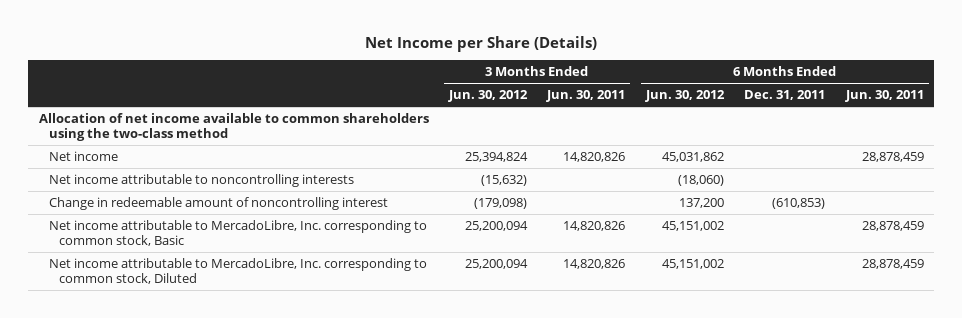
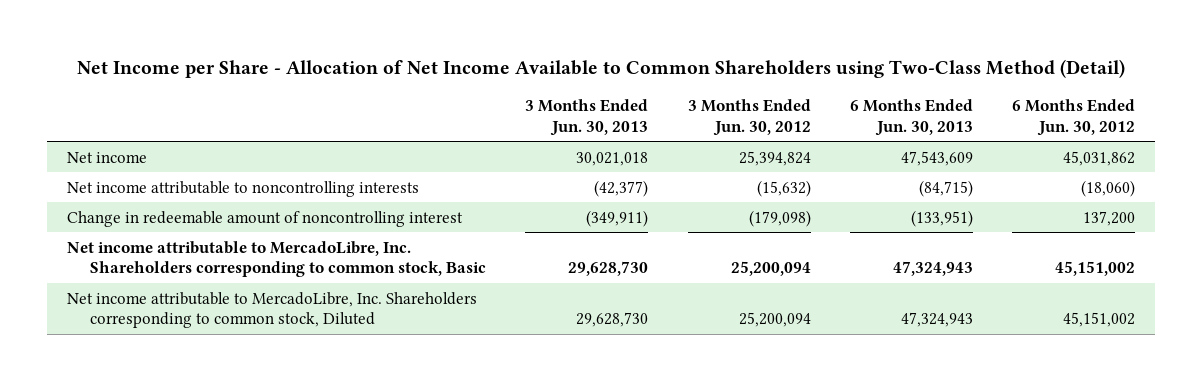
[365,35,598,52] Net Income per Share (Details) -> [76,58,1125,78] Net Income per Share - Allocation of Net Income Available to Common Shareholders using Two-Class Method (Detail)
[546,90,626,103] Jun. 30, 2011 -> none
[744,90,826,101] Dec. 31, 2011 -> none
[844,90,924,103] Jun. 30, 2011 -> none
none -> [525,98,649,136] 3 Months Ended Jun. 30, 2013
none -> [849,98,973,136] 6 Months Ended Jun. 30, 2013
[38,112,429,142] Allocation of net income available to common shareholders using the two-class method -> none
[48,219,427,247] Net income attributable to MercadoLibre, Inc. corresponding to common stock, Basic -> [66,240,487,278] Net income attributable to MercadoLibre, Inc. Shareholders corresponding to common stock, Basic
[48,257,427,285] Net income attributable to MercadoLibre, Inc. corresponding to common stock, Diluted -> [66,291,477,329] Net income attributable to MercadoLibre, Inc. Shareholders corresponding to common stock, Diluted

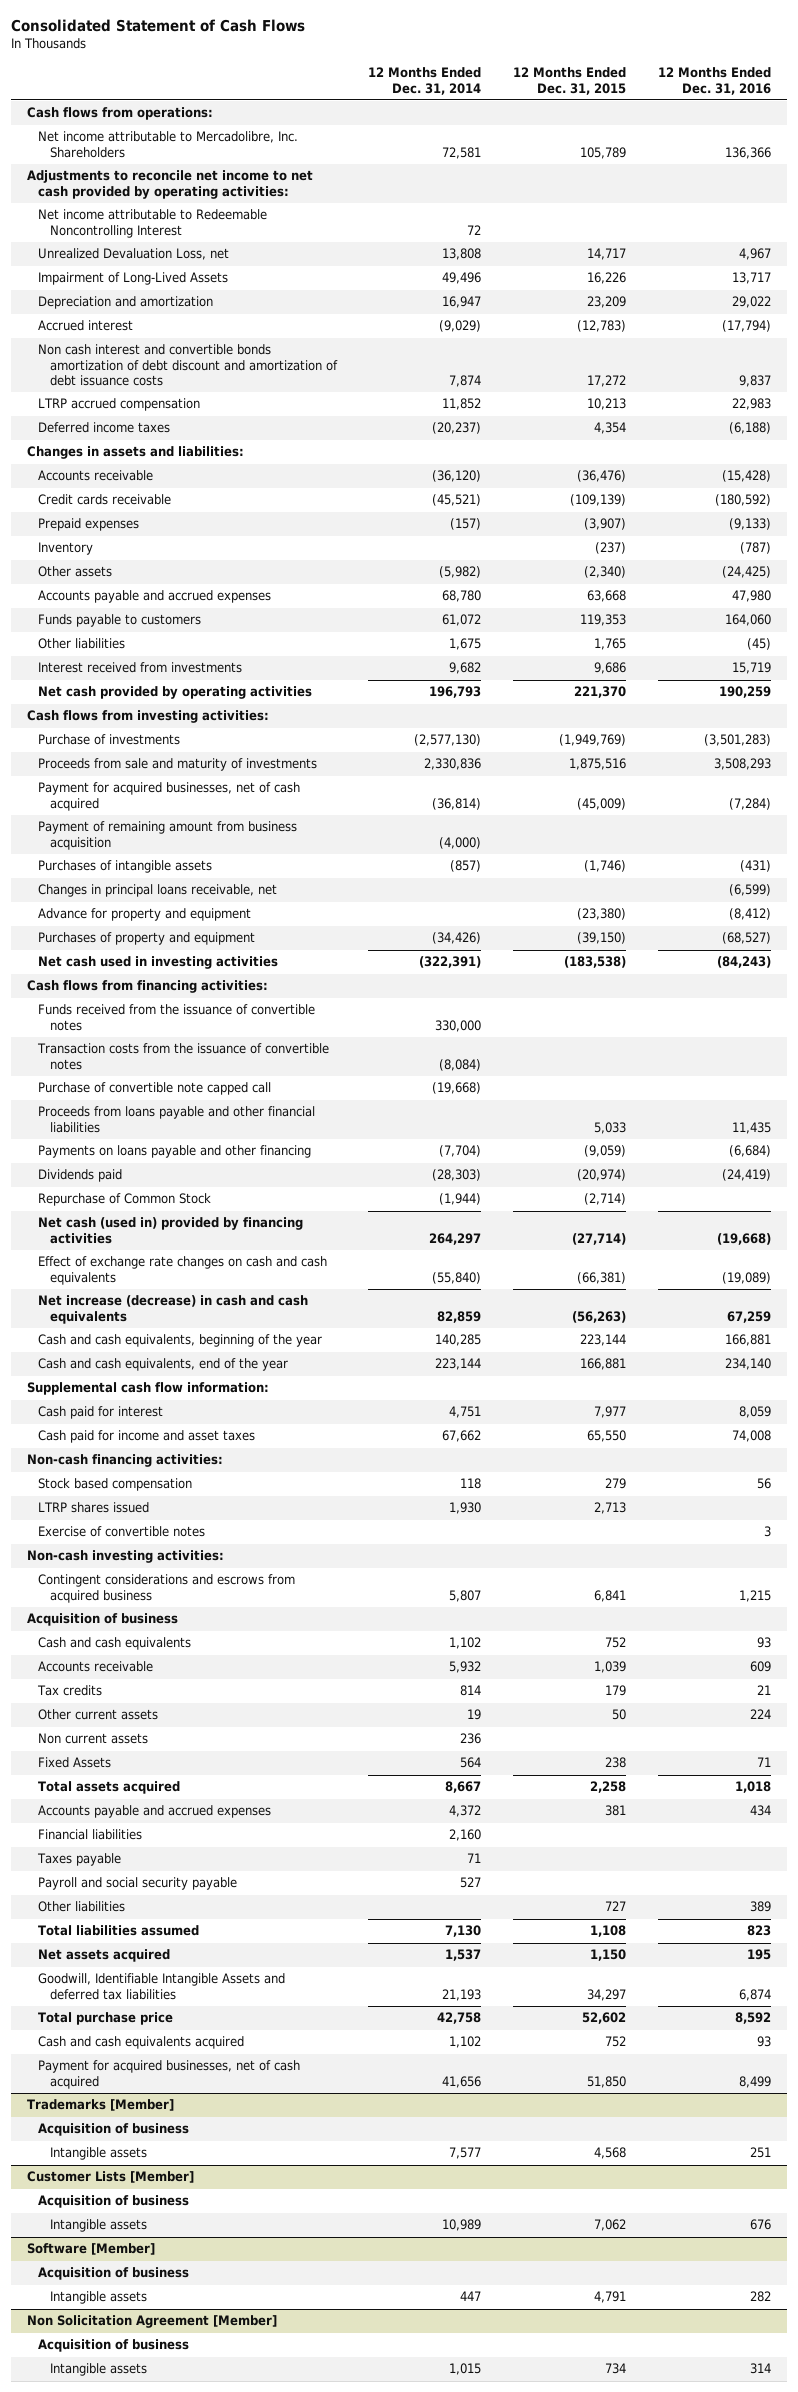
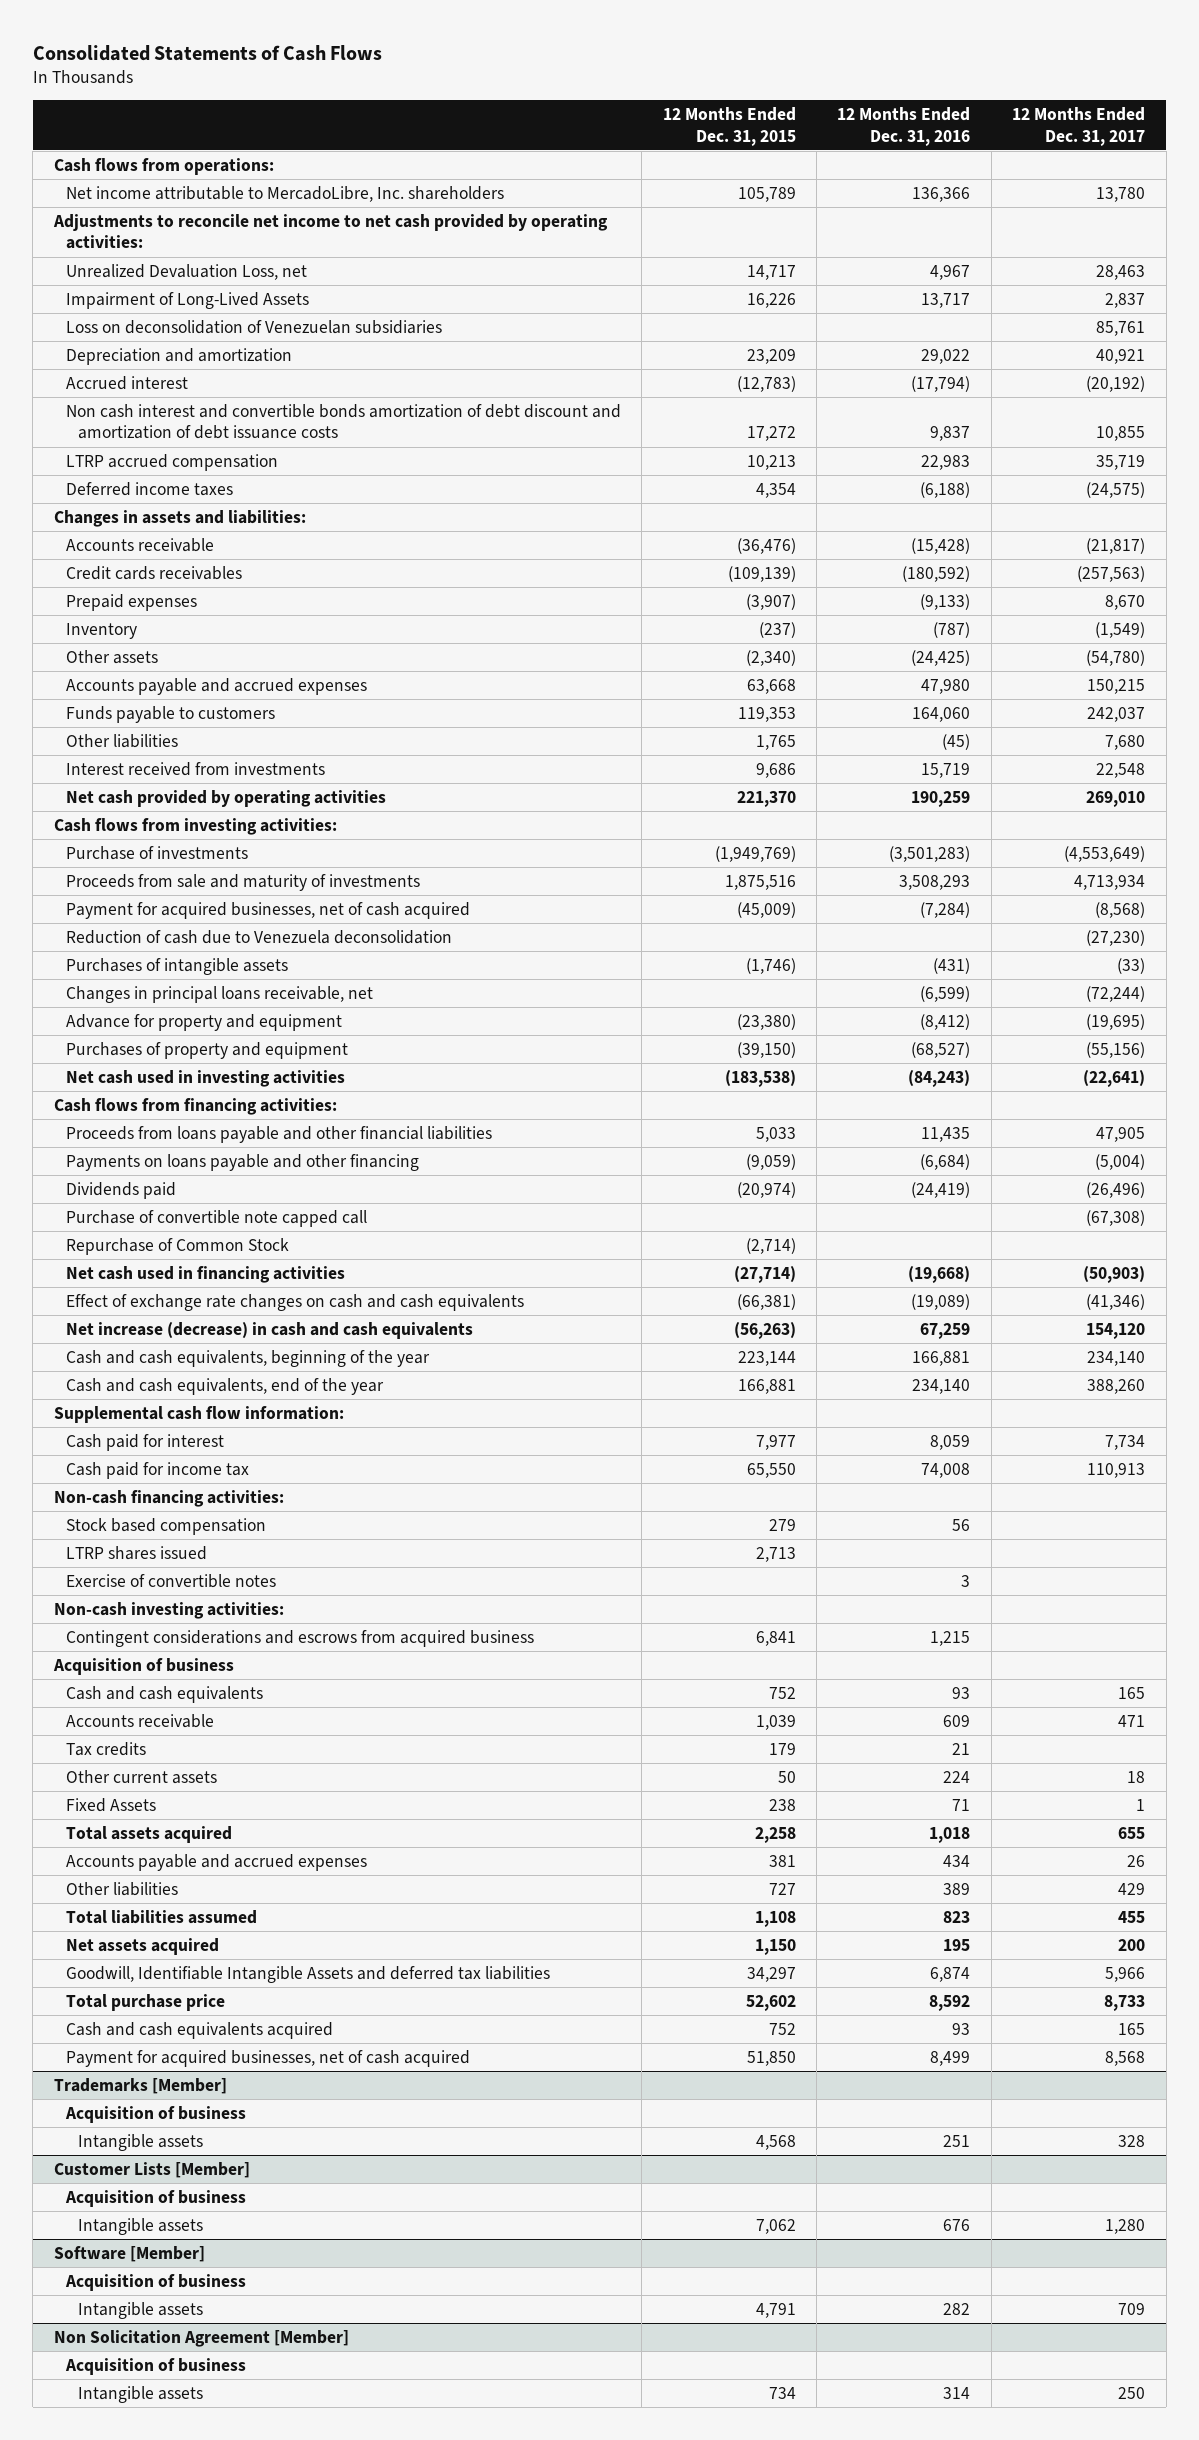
[11,18,306,32] Consolidated Statement of Cash Flows -> [32,44,382,61] Consolidated Statements of Cash Flows
[368,67,482,95] 12 Months Ended Dec. 31, 2014 -> none
none -> [1012,107,1146,146] 12 Months Ended Dec. 31, 2017
[38,131,299,158] Net income attributable to Mercadolibre, Inc. Shareholders -> [66,185,505,202] Net income attributable to MercadoLibre, Inc. shareholders
[38,209,268,238] Net income attributable to Redeemable Noncontrolling Interest -> none
none -> [66,319,443,334] Loss on deconsolidation of Venezuelan subsidiaries
[38,494,172,506] Credit cards receivable -> [66,565,243,580] Credit cards receivables
[38,821,298,850] Payment of remaining amount from business acquisition -> none
none -> [66,929,453,944] Reduction of cash due to Venezuela deconsolidation
[38,1004,316,1031] Funds received from the issuance of convertible notes -> none
[37,1043,330,1070] Transaction costs from the issuance of convertible notes -> none
[38,1082,272,1096] Purchase of convertible note capped call -> [66,1209,368,1227] Purchase of convertible note capped call
[38,1217,304,1244] Net cash (used in) provided by financing activities -> [66,1265,346,1283] Net cash used in financing activities
[38,1430,256,1444] Cash paid for income and asset taxes -> [66,1461,250,1479] Cash paid for income tax
[38,1733,149,1745] Non current assets -> none
[38,1829,143,1841] Financial liabilities -> none
[37,1853,122,1867] Taxes payable -> none
[38,1877,238,1891] Payroll and social security payable -> none

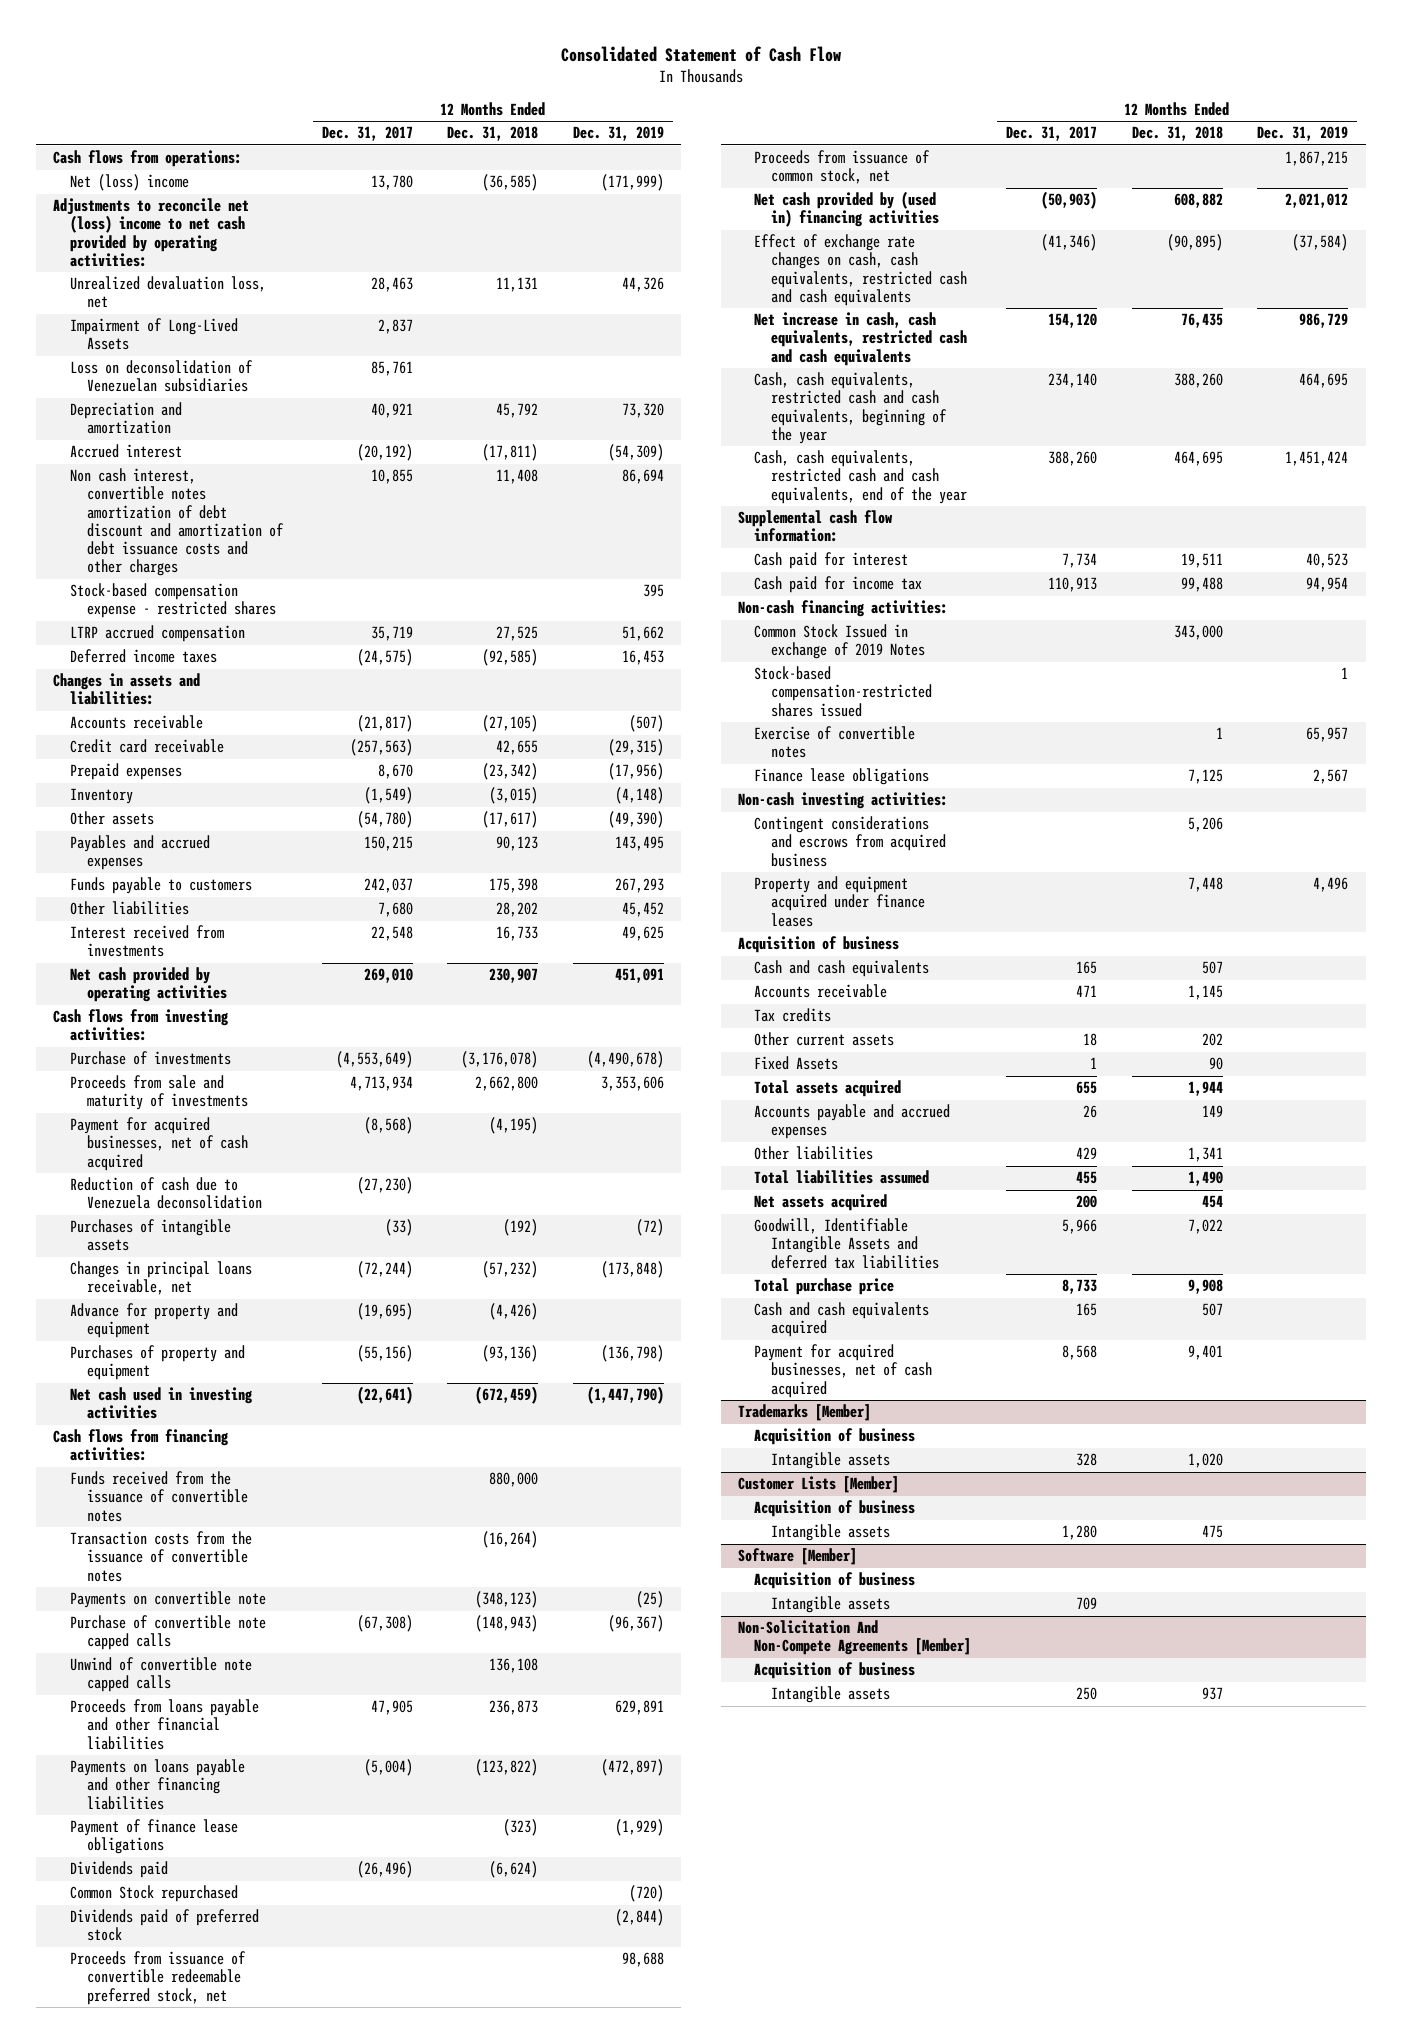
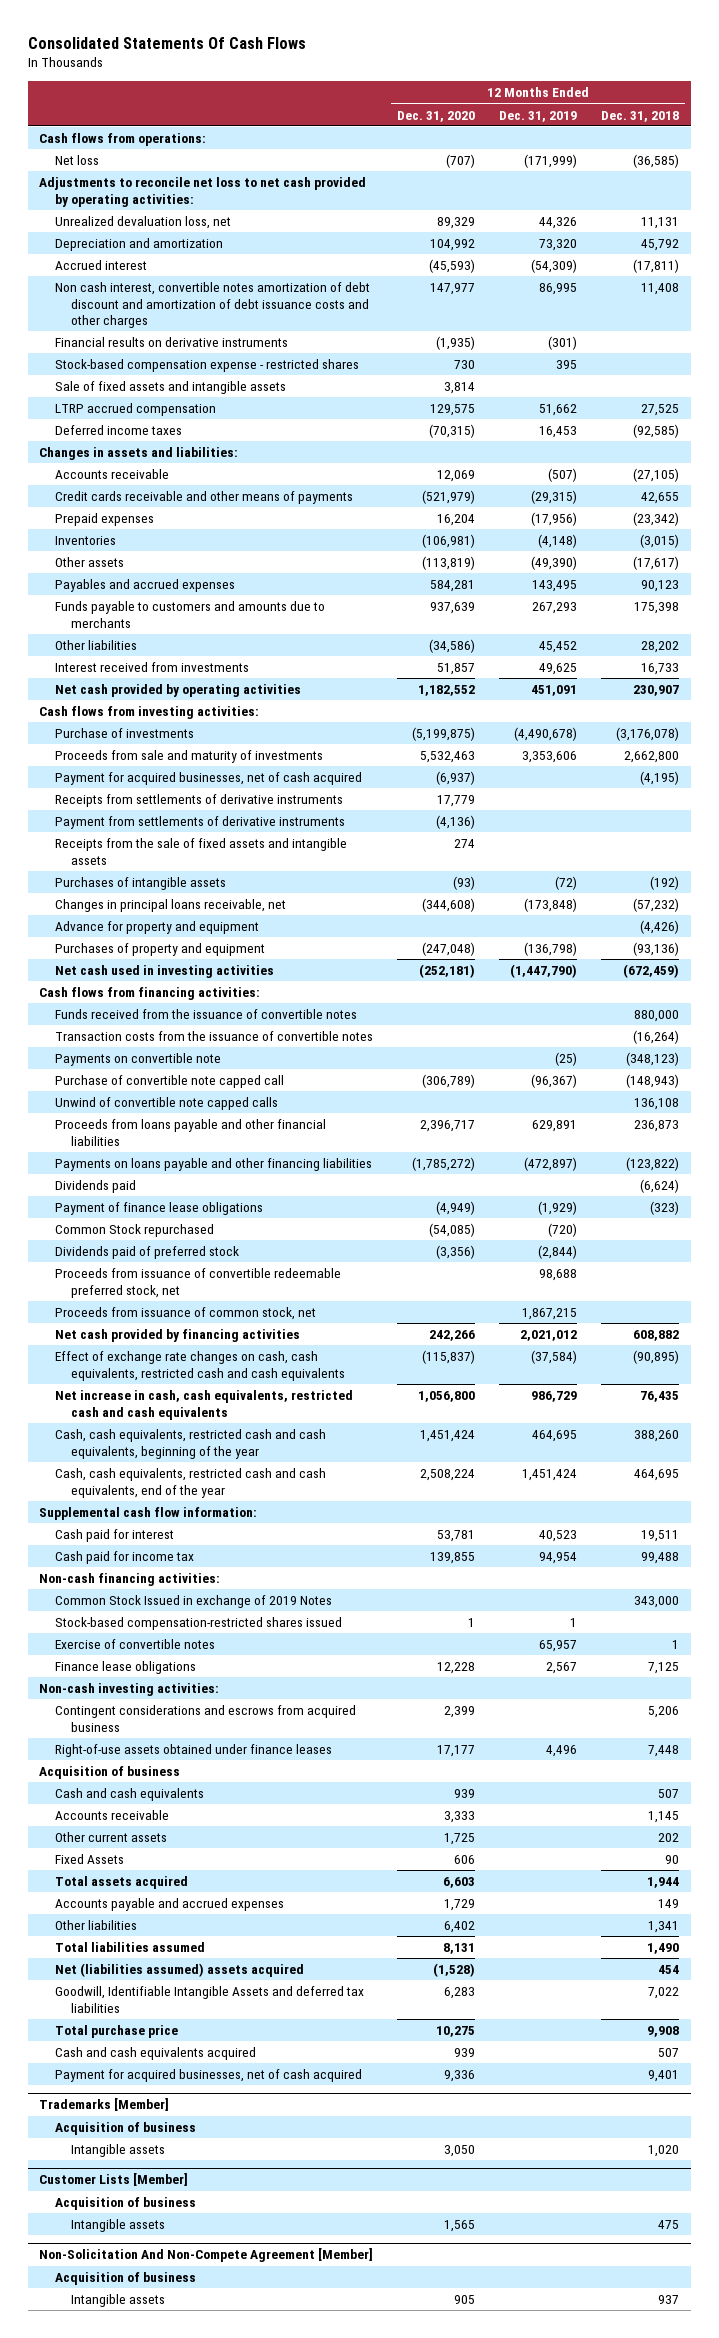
[560,45,841,62] Consolidated Statement of Cash Flow -> [27,36,306,49] Consolidated Statements Of Cash Flows
[321,126,413,142] Dec. 31, 2017 -> none
none -> [397,110,476,122] Dec. 31, 2020
[70,174,190,192] Net (loss) income -> [55,155,100,166] Net loss
[53,198,250,267] Adjustments to reconcile net (loss) income to net cash provided by operating activities: -> [39,177,367,207] Adjustments to reconcile net loss to net cash provided by operating activities:
[70,318,239,351] Impairment of Long-Lived Assets -> none
[70,360,254,393] Loss on deconsolidation of Venezuelan subsidiaries -> none
[621,469,664,485] 86,694 -> [539,283,578,296] 86,995
none -> [55,337,289,348] Financial results on derivative instruments
none -> [55,381,287,395] Sale of fixed assets and intangible assets
[70,739,225,754] Credit card receivable -> [55,491,354,505] Credit cards receivable and other means of payments
[70,788,134,805] Inventory -> [55,536,117,546] Inventories
[70,877,253,895] Funds payable to customers -> [55,601,326,628] Funds payable to customers and amounts due to merchants
[70,1177,262,1210] Reduction of cash due to Venezuela deconsolidation -> none
none -> [55,794,344,808] Receipts from settlements of derivative instruments
none -> [55,816,346,830] Payment from settlements of derivative instruments
none -> [55,838,348,865] Receipts from the sale of fixed assets and intangible assets
[70,1615,267,1651] Purchase of convertible note capped calls -> [55,1075,285,1089] Purchase of convertible note capped call
[70,1819,239,1855] Payment of finance lease obligations -> [55,1202,264,1216] Payment of finance lease obligations
[754,191,940,228] Net cash provided by (used in) financing activities -> [55,1329,301,1343] Net cash provided by financing activities
[754,876,926,927] Property and equipment acquired under finance leases -> [55,1744,333,1758] Right-of-use assets obtained under finance leases
[754,1008,832,1023] Tax credits -> none
[754,1194,888,1212] Net assets acquired -> [55,1963,305,1978] Net (liabilities assumed) assets acquired
[737,1548,857,1566] Software [Member] -> none
[754,1572,916,1590] Acquisition of business -> none
[771,1596,891,1614] Intangible assets -> none
[737,1620,972,1656] Non-Solicitation And Non-Compete Agreements [Member] -> [39,2248,374,2263] Non-Solicitation And Non-Compete Agreement [Member]

